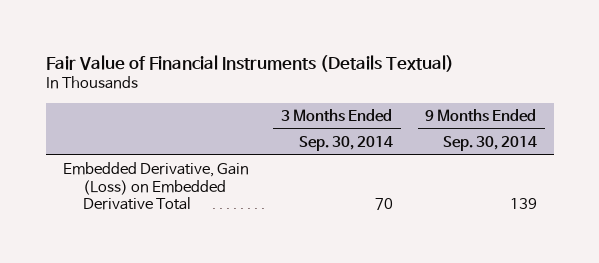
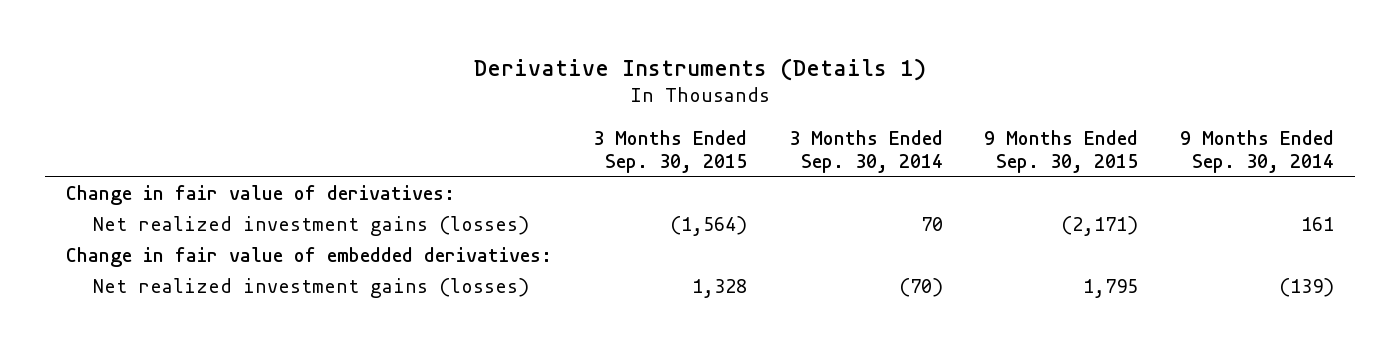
[45,54,454,72] Fair Value of Financial Instruments (Details Textual) -> [473,57,926,81] Derivative Instruments (Details 1)
none -> [593,129,748,173] 3 Months Ended Sep. 30, 2015
none -> [984,129,1139,173] 9 Months Ended Sep. 30, 2015
none -> [65,184,455,205] Change in fair value of derivatives:
none -> [92,215,529,236] Net realized investment gains (losses)
none -> [65,246,552,267] Change in fair value of embedded derivatives:
[62,162,249,210] Embedded Derivative, Gain (Loss) on Embedded Derivative Total -> [92,277,529,298] Net realized investment gains (losses)
[374,197,393,210] 70 -> [898,277,943,297] (70)
[509,197,537,209] 139 -> [1278,277,1334,297] (139)

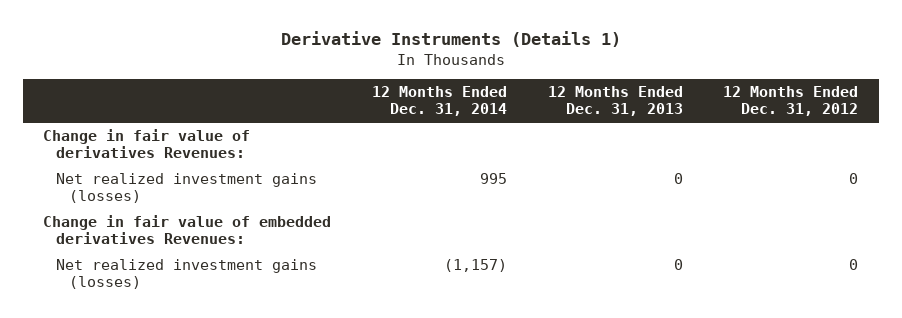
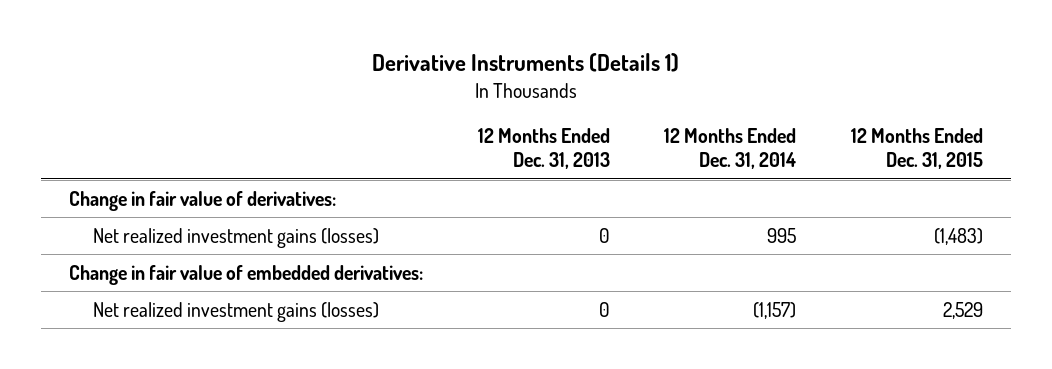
[723,86,859,117] 12 Months Ended Dec. 31, 2012 -> none
none -> [851,127,984,170] 12 Months Ended Dec. 31, 2015
[43,129,251,159] Change in fair value of derivatives Revenues: -> [68,190,336,211] Change in fair value of derivatives:
[43,215,332,245] Change in fair value of embedded derivatives Revenues: -> [68,264,423,285] Change in fair value of embedded derivatives:

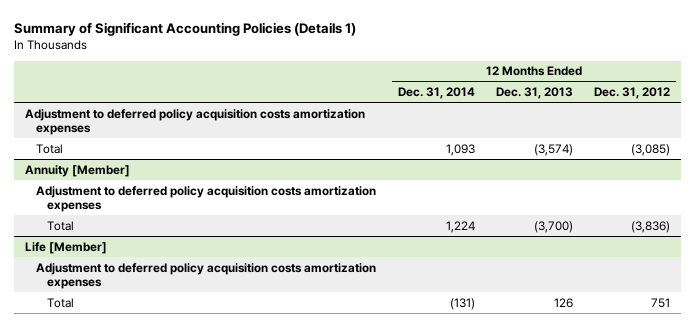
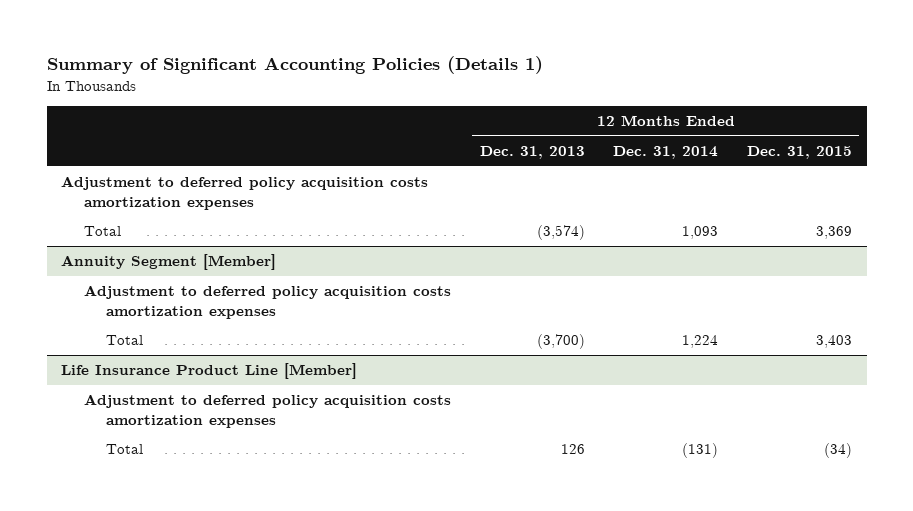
[594,87,671,100] Dec. 31, 2012 -> none
none -> [747,146,853,160] Dec. 31, 2015
[24,164,130,177] Annuity [Member] -> [61,254,277,271] Annuity Segment [Member]
[24,241,107,254] Life [Member] -> [61,363,358,380] Life Insurance Product Line [Member]

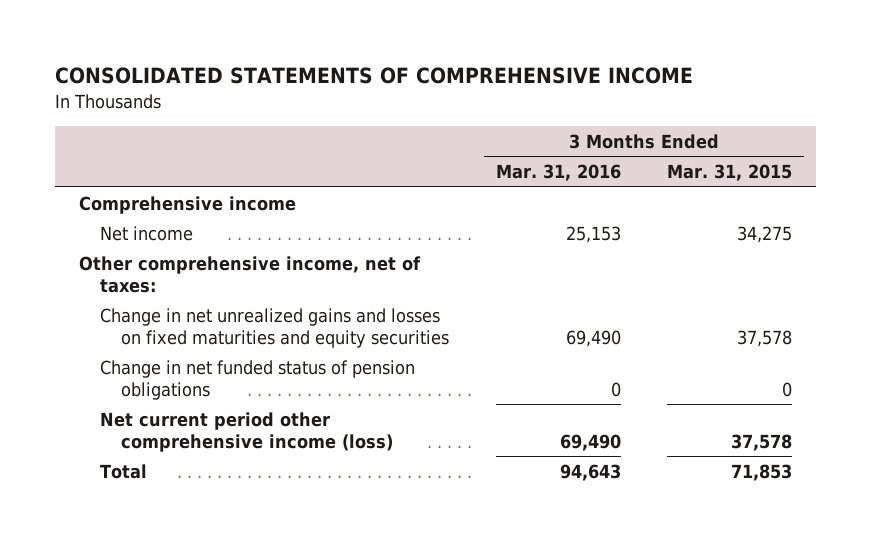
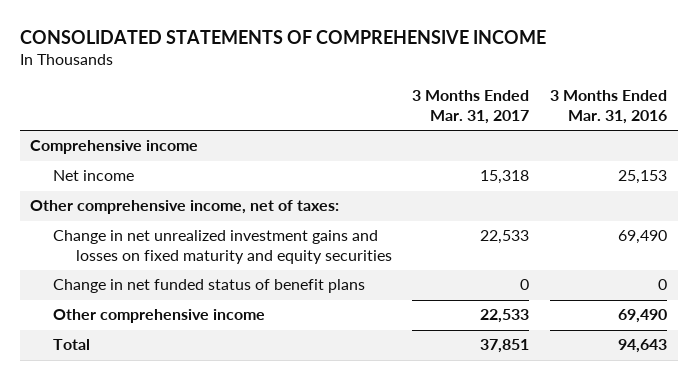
[667,164,793,182] Mar. 31, 2015 -> none
none -> [412,90,530,125] 3 Months Ended Mar. 31, 2017
[99,307,449,348] Change in net unrealized gains and losses on fixed maturities and equity securities -> [52,230,392,265] Change in net unrealized investment gains and losses on fixed maturity and equity securities
[99,359,415,400] Change in net funded status of pension obligations -> [52,279,365,294] Change in net funded status of benefit plans
[99,411,393,452] Net current period other comprehensive income (loss) -> [52,309,265,324] Other comprehensive income

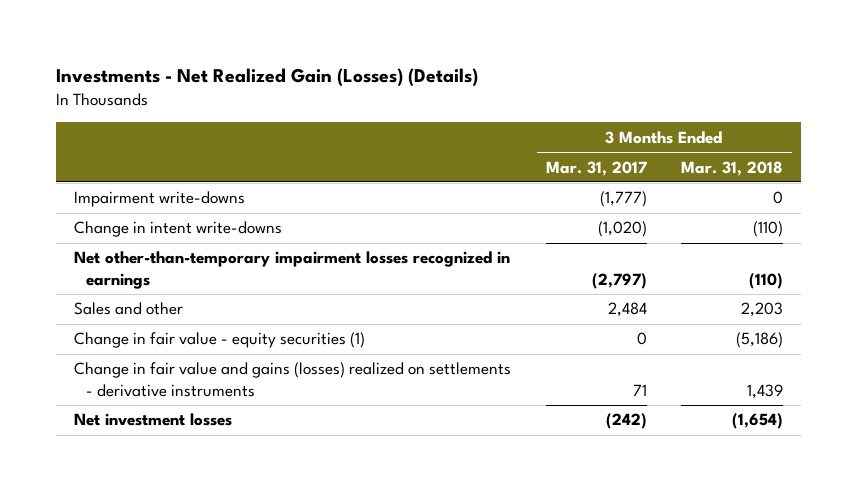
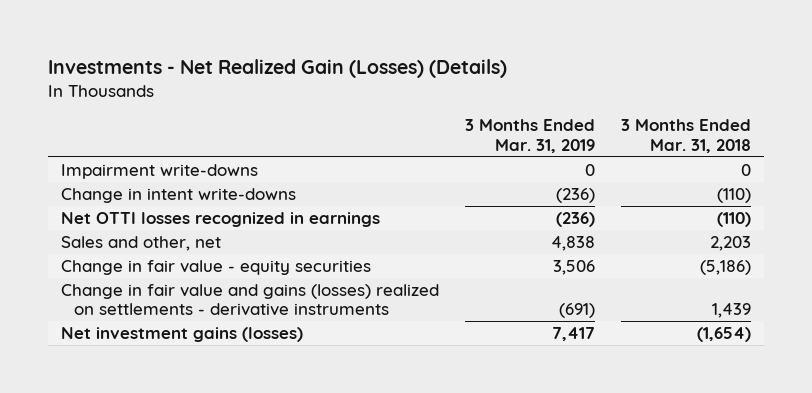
[545,160,647,176] Mar. 31, 2017 -> none
none -> [464,119,595,153] 3 Months Ended Mar. 31, 2019
[73,251,510,289] Net other-than-temporary impairment losses recognized in earnings -> [60,211,380,227] Net OTTI losses recognized in earnings
[73,302,183,316] Sales and other -> [60,235,221,251] Sales and other, net
[73,332,365,349] Change in fair value - equity securities (1) -> [60,259,371,275] Change in fair value - equity securities
[73,413,232,427] Net investment losses -> [60,326,303,342] Net investment gains (losses)

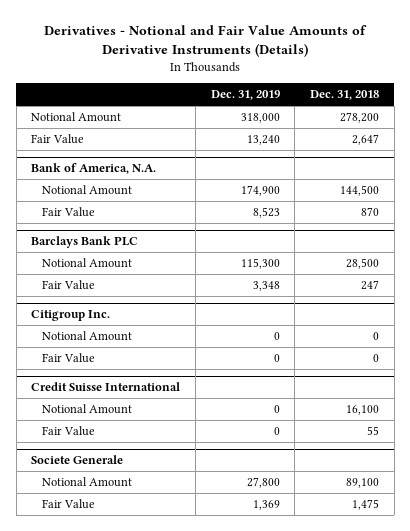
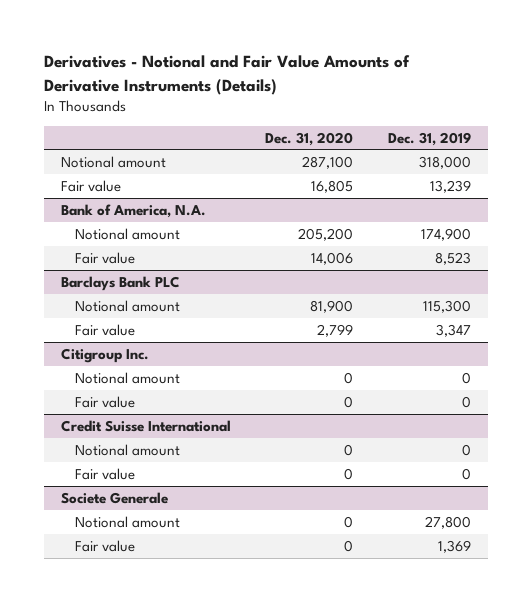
[310,90,380,101] Dec. 31, 2018 -> none
none -> [265,131,354,146] Dec. 31, 2020
[31,112,122,123] Notional Amount -> [61,155,167,168] Notional amount
[31,134,85,145] Fair Value -> [61,179,122,192] Fair value
[246,135,280,146] 13,240 -> [429,179,471,193] 13,239
[41,185,132,196] Notional Amount -> [74,227,180,240] Notional amount
[41,207,95,218] Fair Value -> [74,251,135,264] Fair value
[41,258,132,269] Notional Amount -> [74,299,180,312] Notional amount
[41,280,95,291] Fair Value -> [74,323,135,336] Fair value
[252,281,280,292] 3,348 -> [435,323,471,337] 3,347
[41,331,132,342] Notional Amount -> [74,371,180,384] Notional amount
[41,353,95,364] Fair Value -> [74,395,135,408] Fair value
[41,404,132,415] Notional Amount -> [74,443,180,456] Notional amount
[41,426,95,437] Fair Value -> [74,467,135,480] Fair value
[41,477,132,488] Notional Amount -> [74,515,180,528] Notional amount
[41,499,95,510] Fair Value -> [74,539,135,552] Fair value

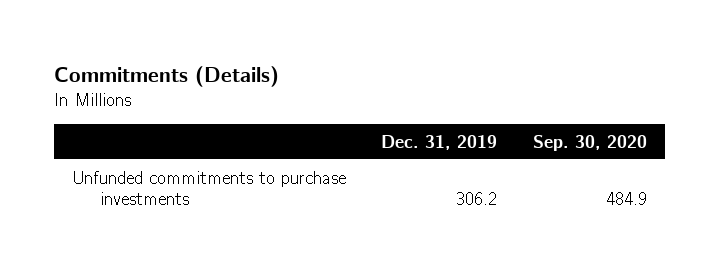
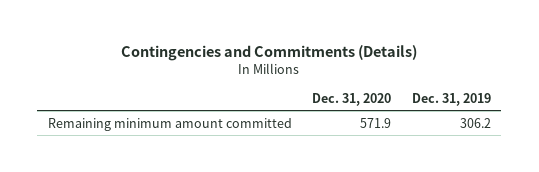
[54,65,280,87] Commitments (Details) -> [121,44,418,61] Contingencies and Commitments (Details)
[533,134,648,151] Sep. 30, 2020 -> none
none -> [312,92,392,106] Dec. 31, 2020
[71,170,346,205] Unfunded commitments to purchase investments -> [47,117,292,131] Remaining minimum amount committed

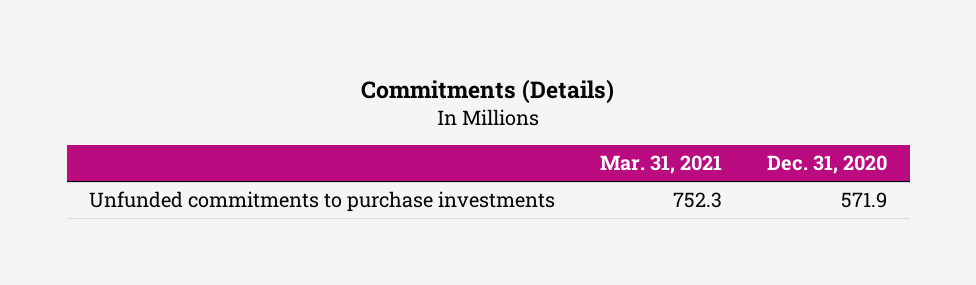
[121,44,418,61] Contingencies and Commitments (Details) -> [361,78,615,104] Commitments (Details)
[412,92,492,106] Dec. 31, 2019 -> none
none -> [600,155,723,175] Mar. 31, 2021
[47,117,292,131] Remaining minimum amount committed -> [89,191,556,213] Unfunded commitments to purchase investments

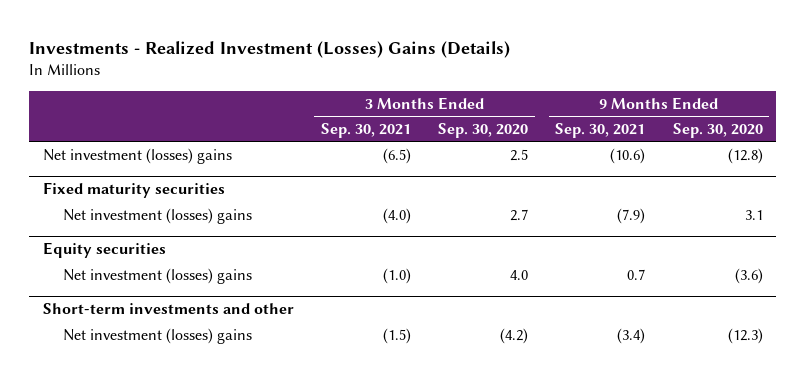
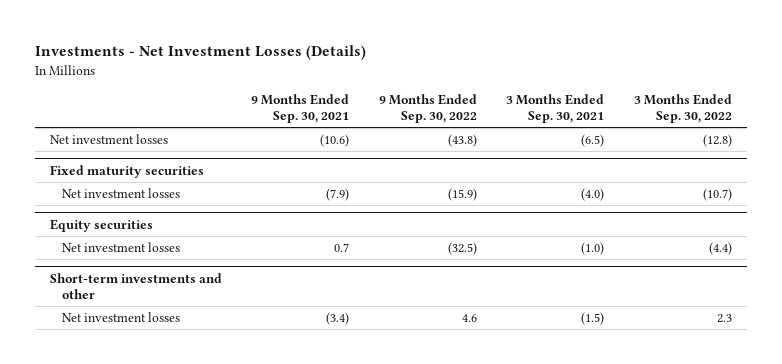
[29,40,511,58] Investments - Realized Investment (Losses) Gains (Details) -> [35,45,367,61] Investments - Net Investment Losses (Details)
[438,122,529,138] Sep. 30, 2020 -> none
[672,122,763,138] Sep. 30, 2020 -> none
none -> [378,94,477,124] 9 Months Ended Sep. 30, 2022
none -> [634,94,733,124] 3 Months Ended Sep. 30, 2022
[42,147,232,164] Net investment (losses) gains -> [49,134,168,145] Net investment losses
[62,207,252,224] Net investment (losses) gains -> [62,188,181,199] Net investment losses
[62,267,252,284] Net investment (losses) gains -> [62,242,181,253] Net investment losses
[62,327,252,344] Net investment (losses) gains -> [62,312,181,323] Net investment losses

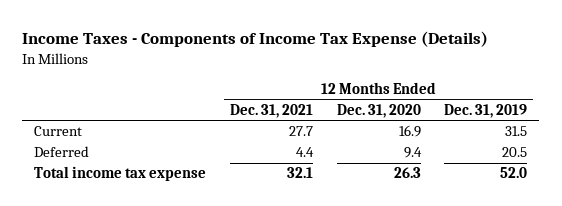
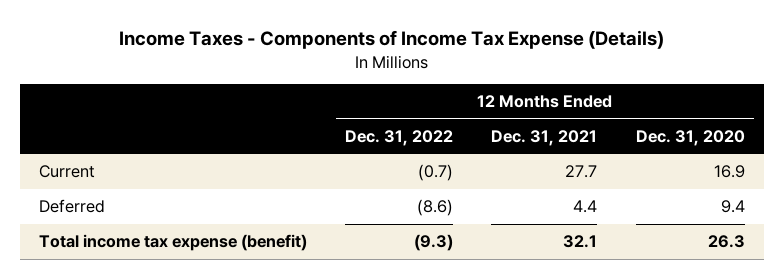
[444,103,528,118] Dec. 31, 2019 -> none
none -> [345,129,454,146] Dec. 31, 2022
[34,166,207,182] Total income tax expense -> [38,234,307,252] Total income tax expense (benefit)

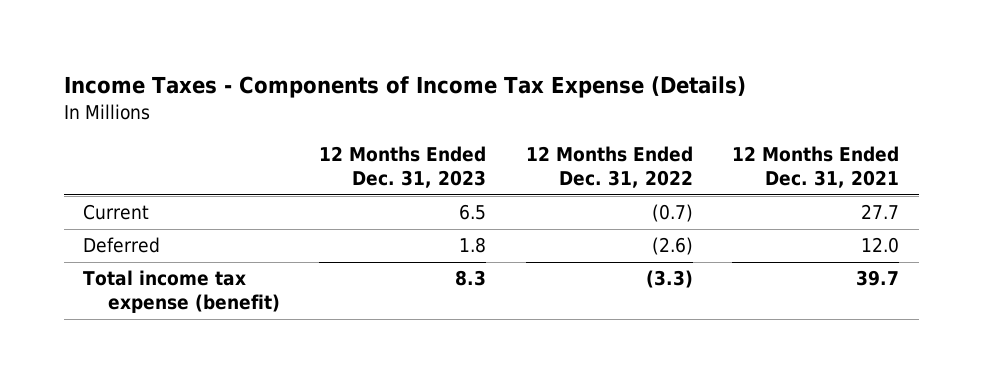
[635,129,745,146] Dec. 31, 2020 -> none
none -> [319,146,487,189] 12 Months Ended Dec. 31, 2023
[417,199,454,217] (8.6) -> [651,237,693,256] (2.6)
[573,200,598,214] 4.4 -> [861,237,900,254] 12.0
[414,234,454,252] (9.3) -> [645,270,693,289] (3.3)
[563,235,598,249] 32.1 -> [856,270,900,287] 39.7

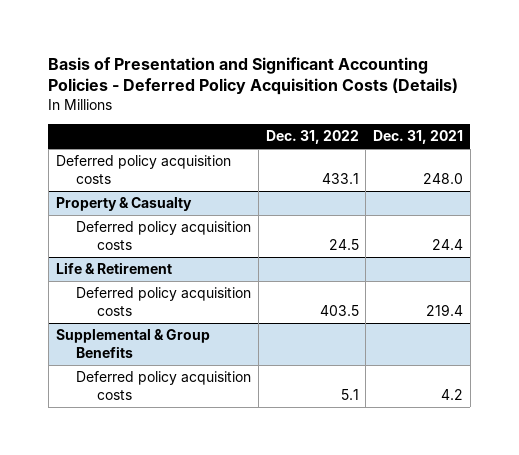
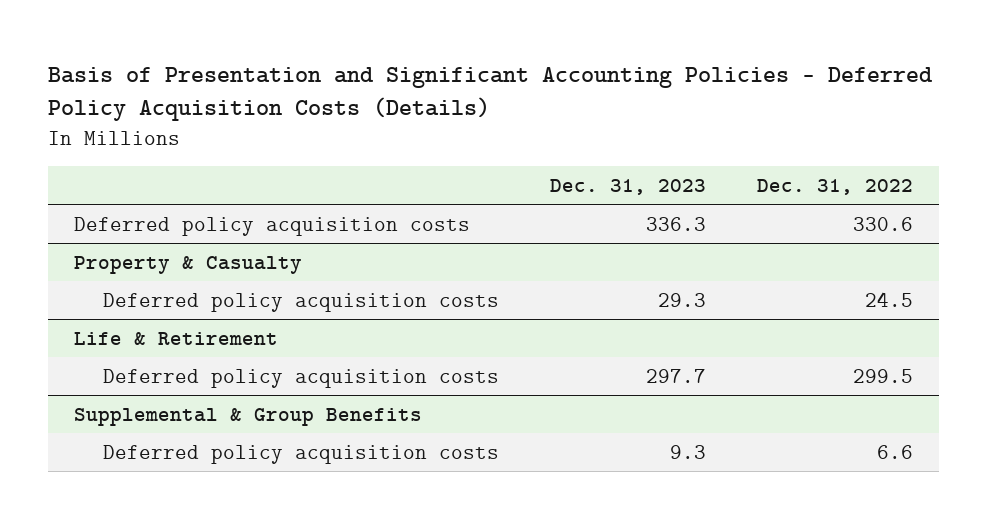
[373,130,464,145] Dec. 31, 2021 -> none
none -> [550,178,707,195] Dec. 31, 2023
[321,172,359,184] 433.1 -> [853,216,914,231] 330.6
[319,304,359,316] 403.5 -> [853,368,914,383] 299.5
[340,388,359,400] 5.1 -> [877,444,914,459] 6.6

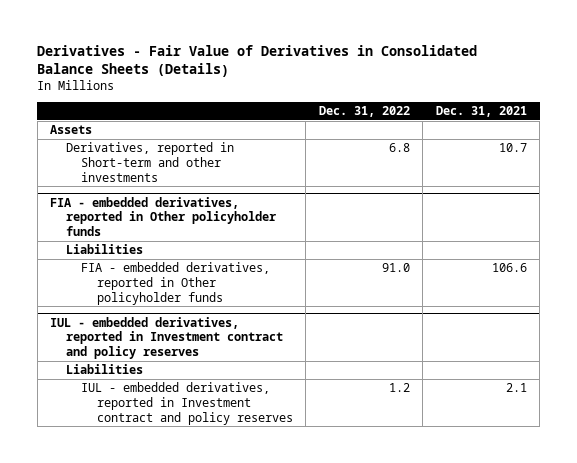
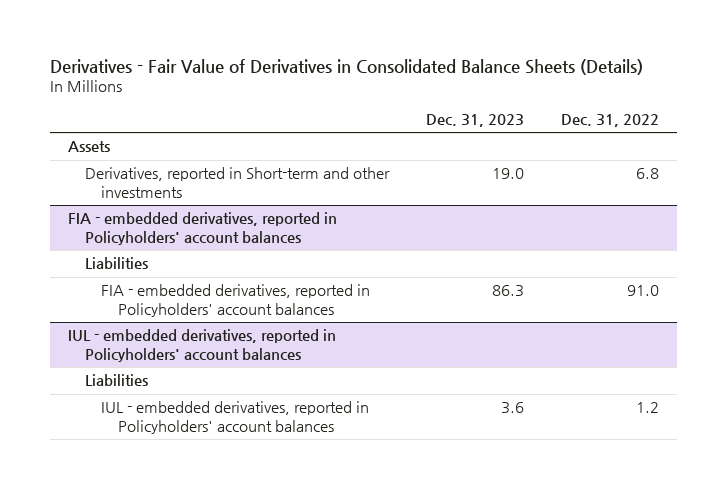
[435,106,527,118] Dec. 31, 2021 -> none
none -> [425,113,524,127] Dec. 31, 2023
[50,196,276,237] FIA - embedded derivatives, reported in Other policyholder funds -> [68,212,338,245] FIA - embedded derivatives, reported in Policyholders' account balances
[81,262,271,305] FIA - embedded derivatives, reported in Other policyholder funds -> [101,284,371,317] FIA - embedded derivatives, reported in Policyholders' account balances
[50,316,283,360] IUL - embedded derivatives, reported in Investment contract and policy reserves -> [68,329,337,362] IUL - embedded derivatives, reported in Policyholders' account balances
[81,382,293,425] IUL - embedded derivatives, reported in Investment contract and policy reserves -> [101,401,370,434] IUL - embedded derivatives, reported in Policyholders' account balances

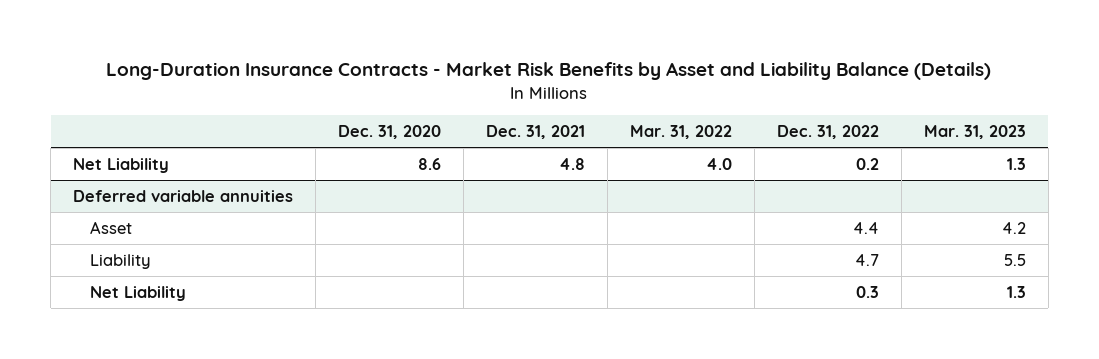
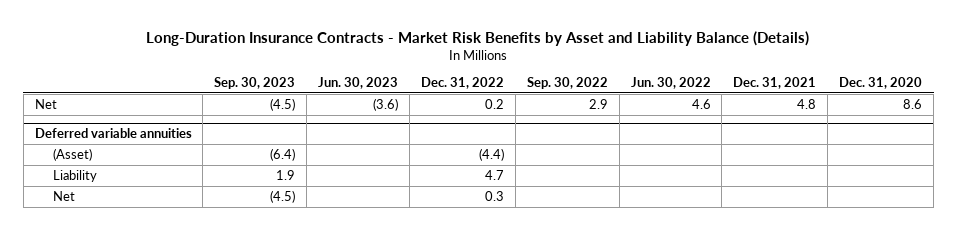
[629,125,732,140] Mar. 31, 2022 -> none
[923,125,1026,140] Mar. 31, 2023 -> none
none -> [214,77,296,90] Sep. 30, 2023
none -> [318,77,399,90] Jun. 30, 2023
none -> [526,77,608,90] Sep. 30, 2022
none -> [630,77,711,90] Jun. 30, 2022
[73,157,170,173] Net Liability -> [34,98,57,109] Net
[89,220,132,234] Asset -> [53,147,93,161] (Asset)
[852,221,879,234] 4.4 -> [478,147,504,161] (4.4)
[89,285,186,301] Net Liability -> [53,190,76,201] Net

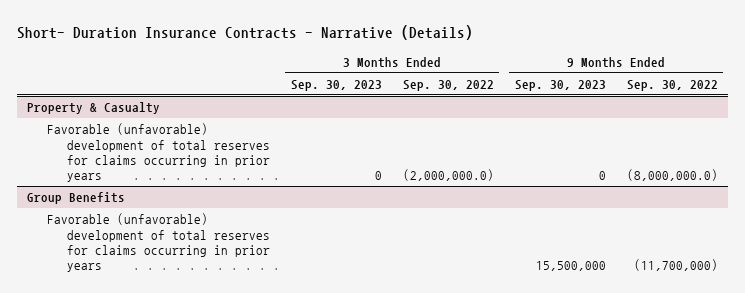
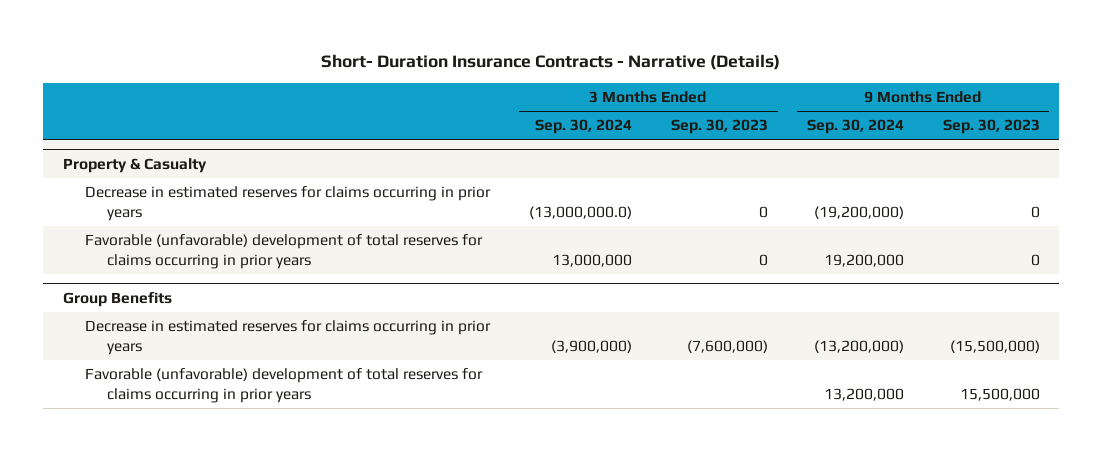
[402,79,494,91] Sep. 30, 2022 -> none
[626,79,718,91] Sep. 30, 2022 -> none
none -> [535,119,633,135] Sep. 30, 2024
none -> [806,119,904,135] Sep. 30, 2024
none -> [85,186,492,221] Decrease in estimated reserves for claims occurring in prior years
none -> [85,320,492,355] Decrease in estimated reserves for claims occurring in prior years

